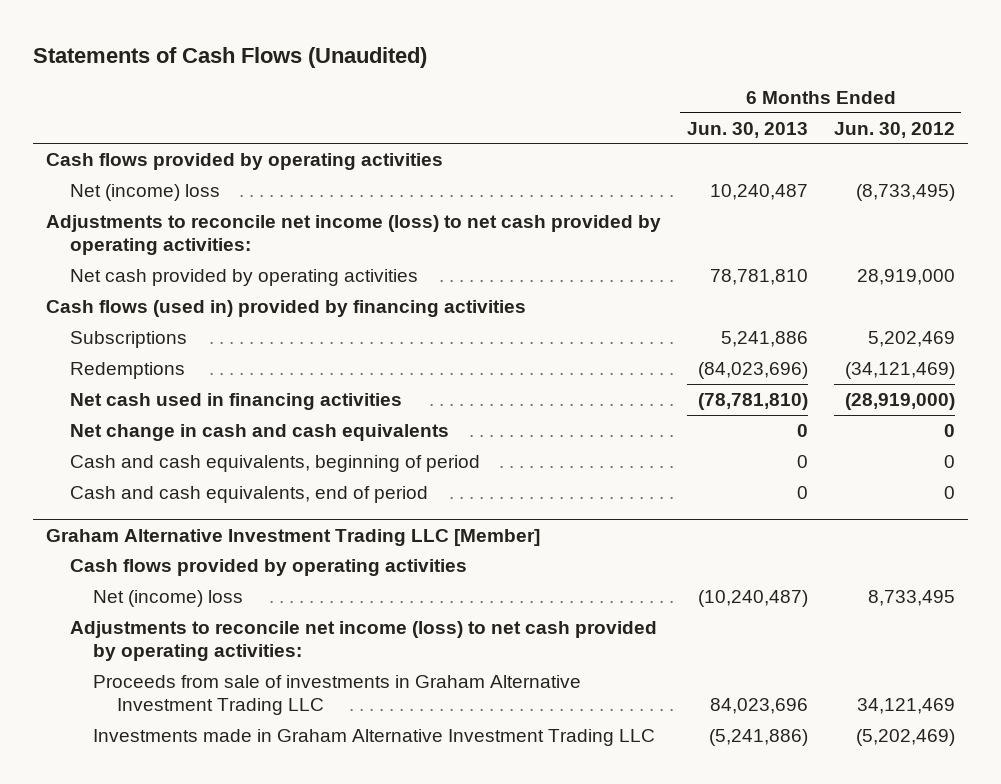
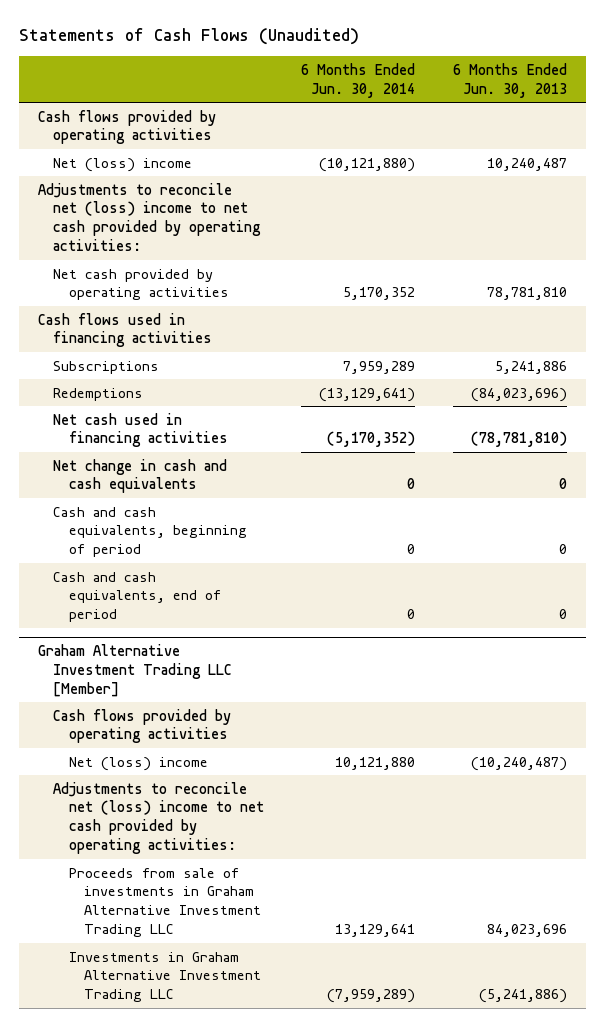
[833,121,955,138] Jun. 30, 2012 -> none
none -> [301,62,416,98] 6 Months Ended Jun. 30, 2014
[69,183,220,201] Net (income) loss -> [53,157,193,172] Net (loss) income
[46,214,662,256] Adjustments to reconcile net income (loss) to net cash provided by operating activities: -> [37,182,262,252] Adjustments to reconcile net (loss) income to net cash provided by operating activities:
[46,299,527,317] Cash flows (used in) provided by financing activities -> [37,312,213,348] Cash flows used in financing activities
[93,589,244,607] Net (income) loss -> [68,756,208,771] Net (loss) income
[69,620,657,662] Adjustments to reconcile net income (loss) to net cash provided by operating activities: -> [53,781,264,855] Adjustments to reconcile net (loss) income to net cash provided by operating activities:
[93,728,656,746] Investments made in Graham Alternative Investment Trading LLC -> [68,951,261,1003] Investments in Graham Alternative Investment Trading LLC

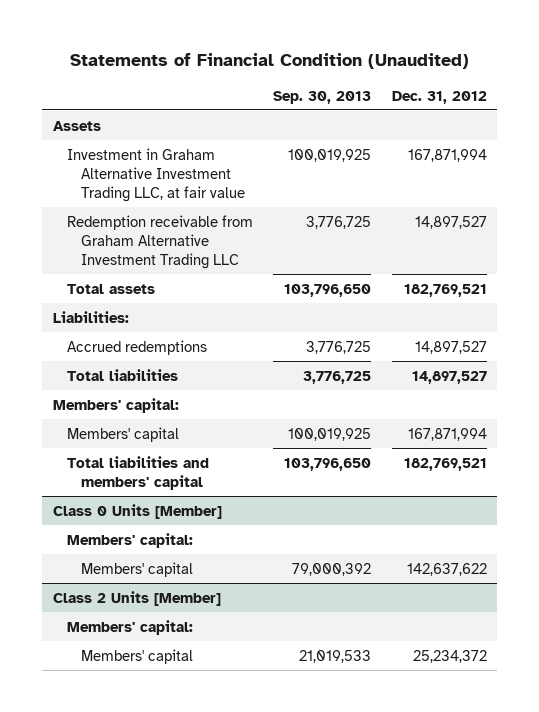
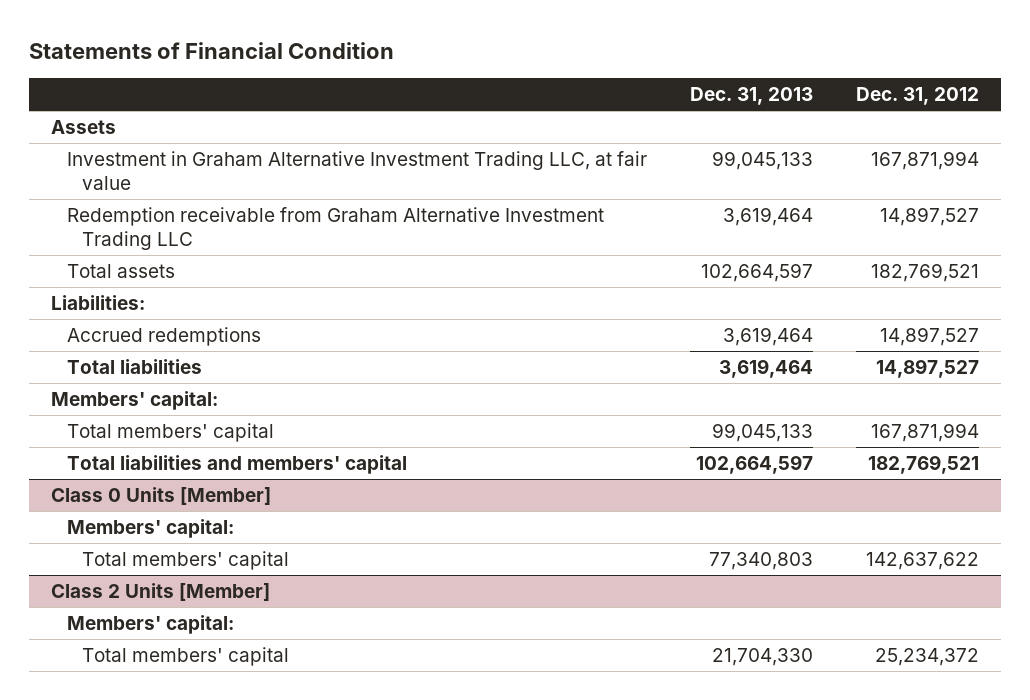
[69,52,469,69] Statements of Financial Condition (Unaudited) -> [29,42,395,60] Statements of Financial Condition
[273,90,372,104] Sep. 30, 2013 -> none
none -> [689,87,813,106] Dec. 31, 2013
[66,426,179,442] Members' capital -> [66,423,274,443] Total members' capital
[80,561,193,577] Members' capital -> [82,551,290,571] Total members' capital
[80,648,193,664] Members' capital -> [82,647,290,667] Total members' capital

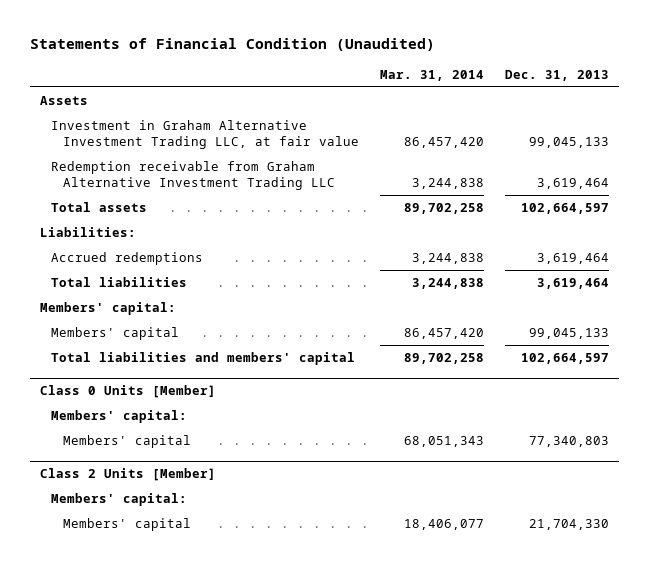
[29,42,395,60] Statements of Financial Condition -> [29,38,435,52] Statements of Financial Condition (Unaudited)
[856,87,980,106] Dec. 31, 2012 -> none
none -> [379,69,484,81] Mar. 31, 2014
[66,423,274,443] Total members' capital -> [51,327,180,341] Members' capital
[82,551,290,571] Total members' capital -> [62,435,191,449] Members' capital
[82,647,290,667] Total members' capital -> [62,518,191,532] Members' capital

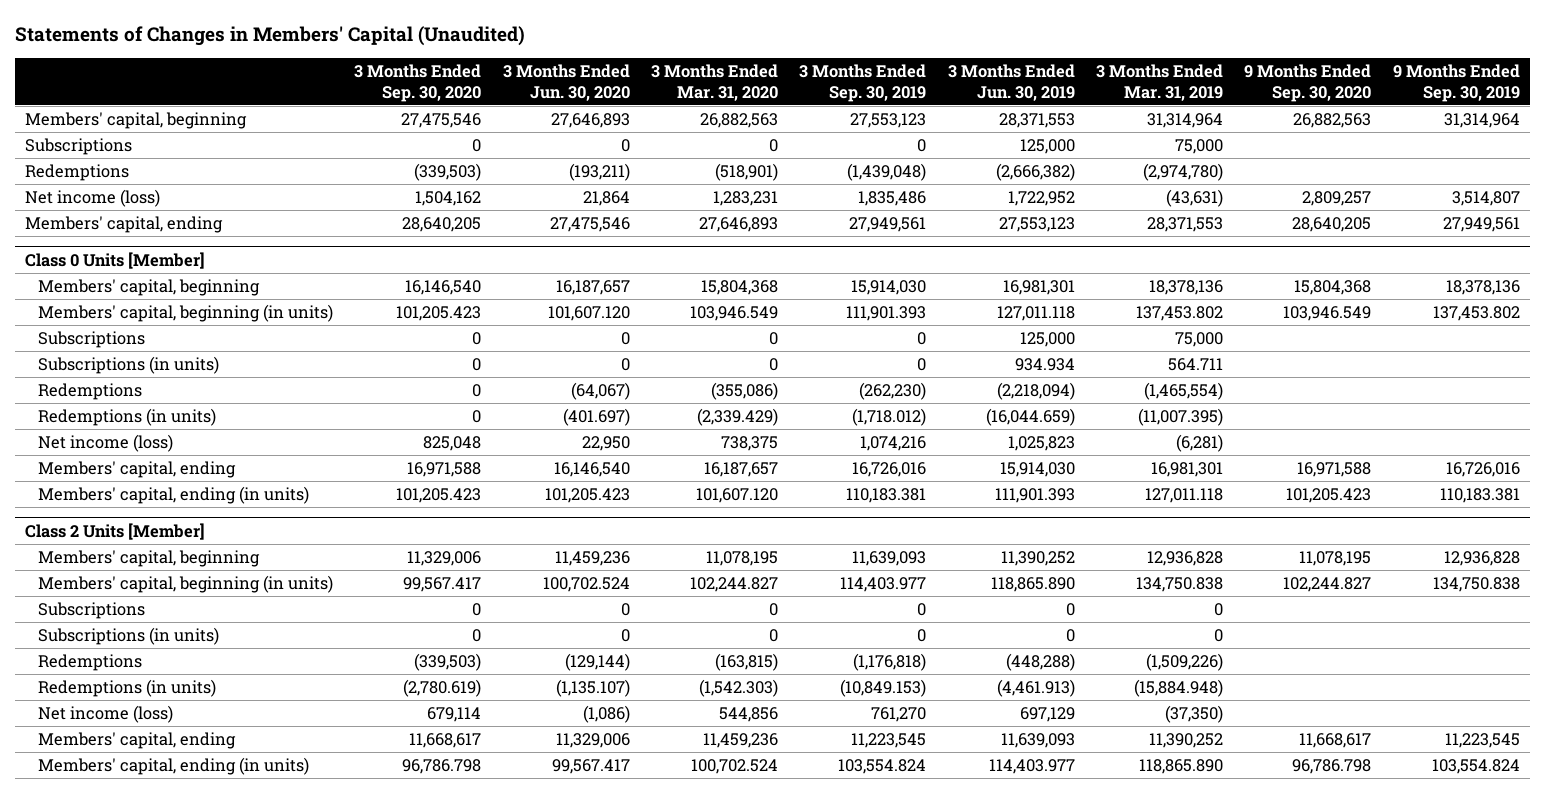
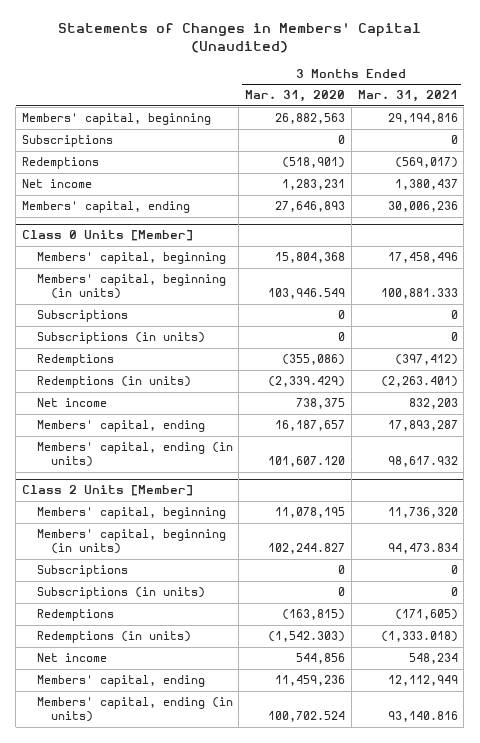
[354,63,482,102] 3 Months Ended Sep. 30, 2020 -> none
[502,63,630,101] 3 Months Ended Jun. 30, 2020 -> none
[799,63,927,102] 3 Months Ended Sep. 30, 2019 -> none
[947,63,1075,101] 3 Months Ended Jun. 30, 2019 -> none
[1096,63,1224,101] 3 Months Ended Mar. 31, 2019 -> none
[1244,63,1372,102] 9 Months Ended Sep. 30, 2020 -> none
[1392,63,1520,102] 9 Months Ended Sep. 30, 2019 -> none
none -> [357,90,458,103] Mar. 31, 2021
[25,189,161,208] Net income (loss) -> [22,179,93,189] Net income
[37,434,173,453] Net income (loss) -> [36,398,107,408] Net income
[37,705,173,724] Net income (loss) -> [36,653,107,663] Net income

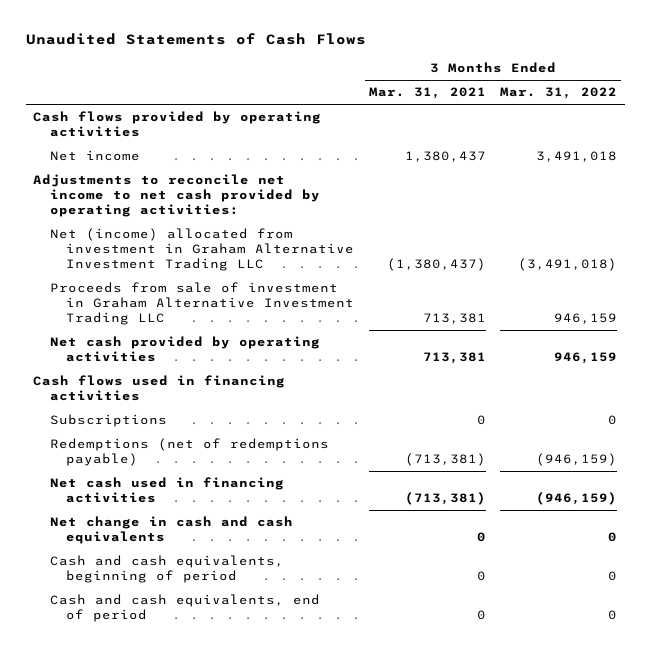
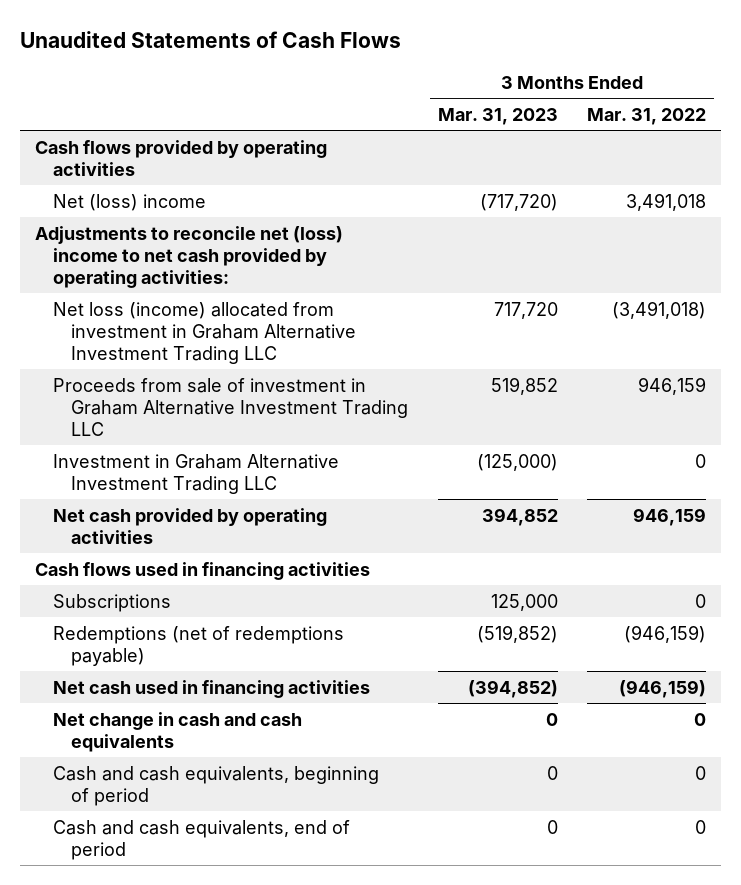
[368,87,486,100] Mar. 31, 2021 -> none
none -> [437,107,558,125] Mar. 31, 2023
[49,150,140,162] Net income -> [53,193,207,211] Net (loss) income
[33,174,320,218] Adjustments to reconcile net income to net cash provided by operating activities: -> [34,225,343,288] Adjustments to reconcile net (loss) income to net cash provided by operating activities:
[49,228,355,272] Net (income) allocated from investment in Graham Alternative Investment Trading LLC -> [53,301,357,364] Net loss (income) allocated from investment in Graham Alternative Investment Trading LLC
none -> [53,453,340,494] Investment in Graham Alternative Investment Trading LLC

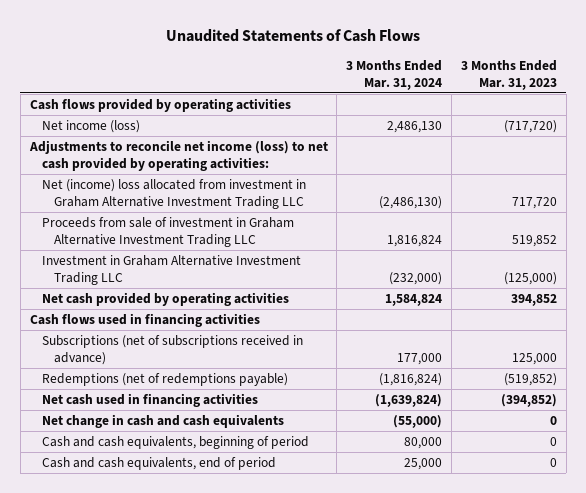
[587,107,707,125] Mar. 31, 2022 -> none
none -> [346,60,443,90] 3 Months Ended Mar. 31, 2024
[53,193,207,211] Net (loss) income -> [41,120,140,134] Net income (loss)
[34,225,343,288] Adjustments to reconcile net (loss) income to net cash provided by operating activities: -> [28,140,328,171] Adjustments to reconcile net income (loss) to net cash provided by operating activities:
[53,301,357,364] Net loss (income) allocated from investment in Graham Alternative Investment Trading LLC -> [41,179,306,209] Net (income) loss allocated from investment in Graham Alternative Investment Trading LLC
[53,593,172,612] Subscriptions -> [41,335,303,365] Subscriptions (net of subscriptions received in advance)

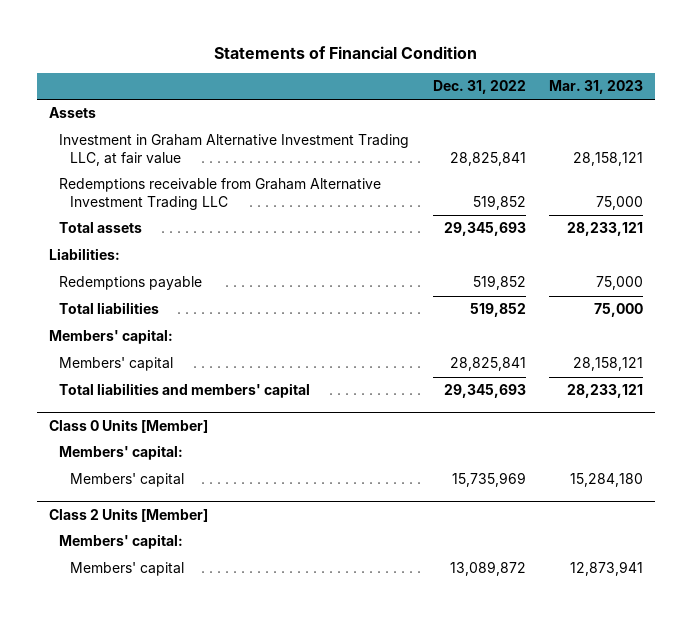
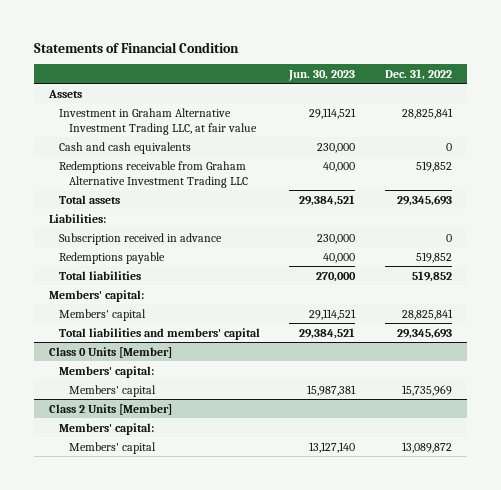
[549,79,644,94] Mar. 31, 2023 -> none
none -> [288,70,356,82] Jun. 30, 2023
none -> [58,141,191,154] Cash and cash equivalents
none -> [58,232,222,245] Subscription received in advance

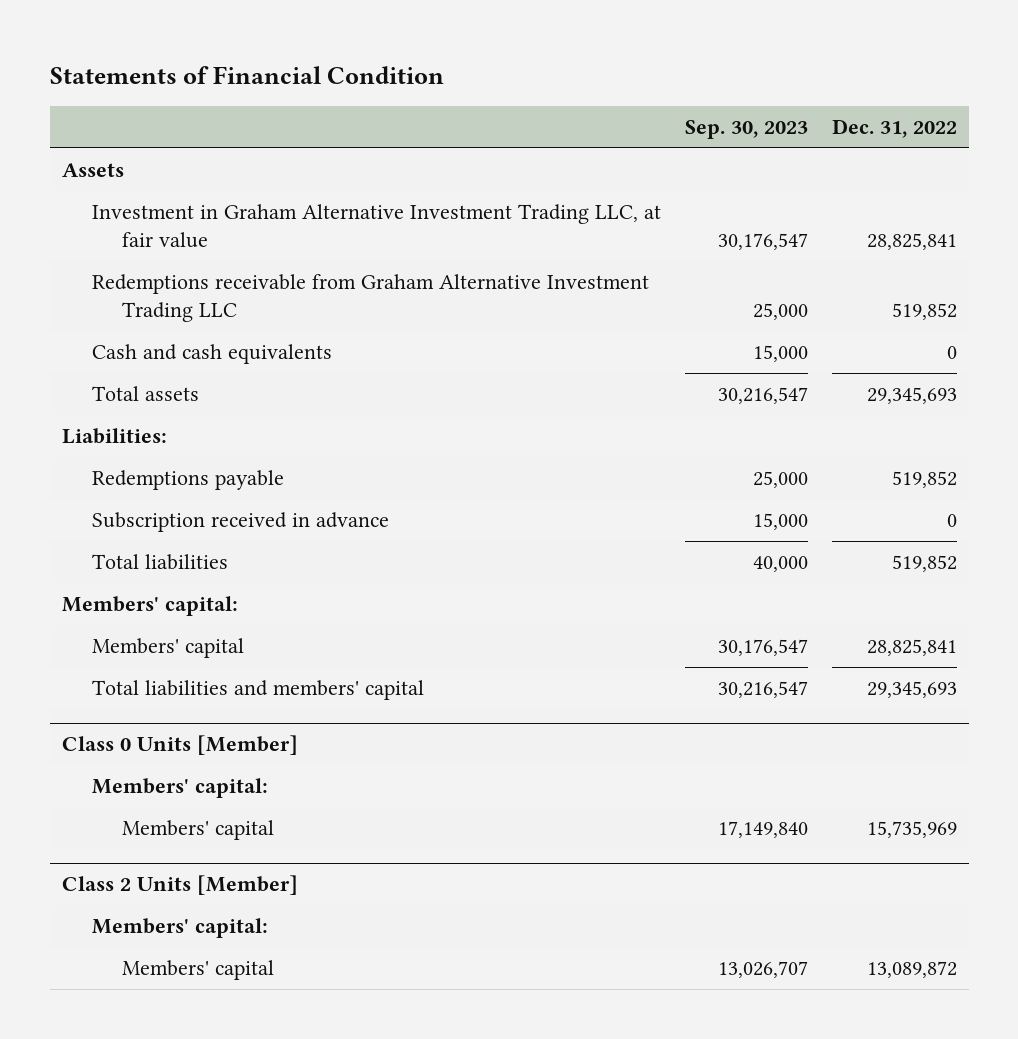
[288,70,356,82] Jun. 30, 2023 -> none
none -> [684,119,808,139] Sep. 30, 2023
[58,141,191,154] Cash and cash equivalents -> [91,343,332,364] Cash and cash equivalents
[58,232,222,245] Subscription received in advance -> [91,511,389,532] Subscription received in advance

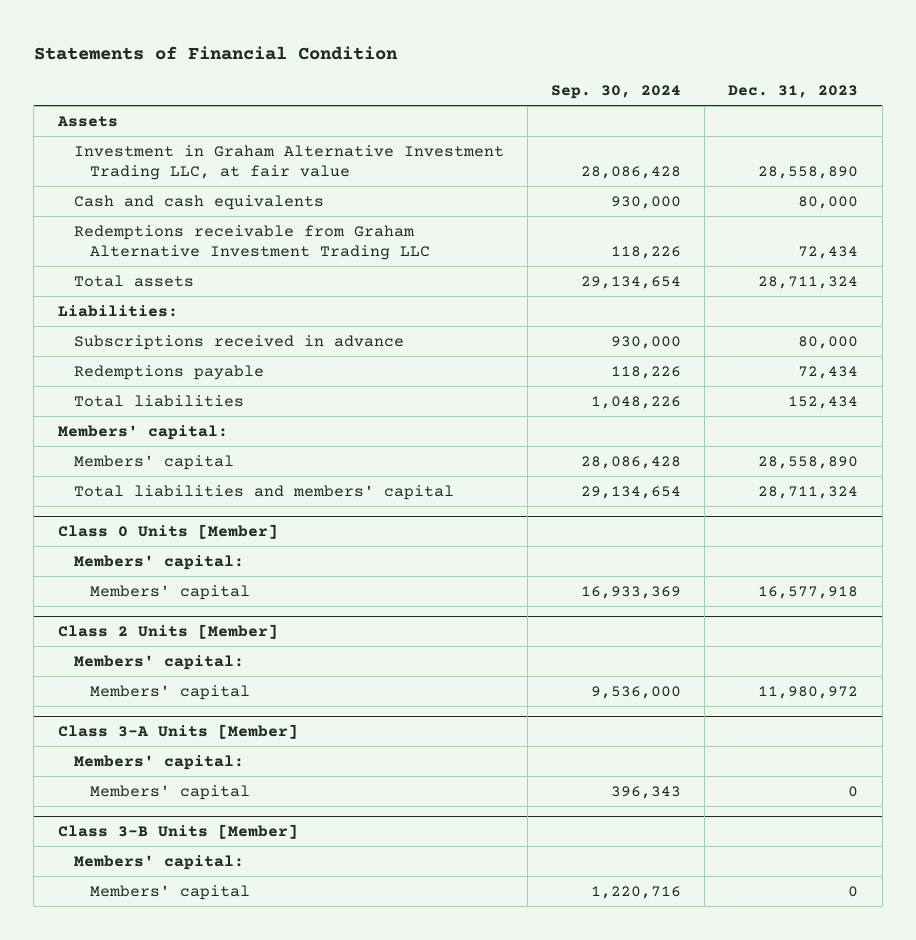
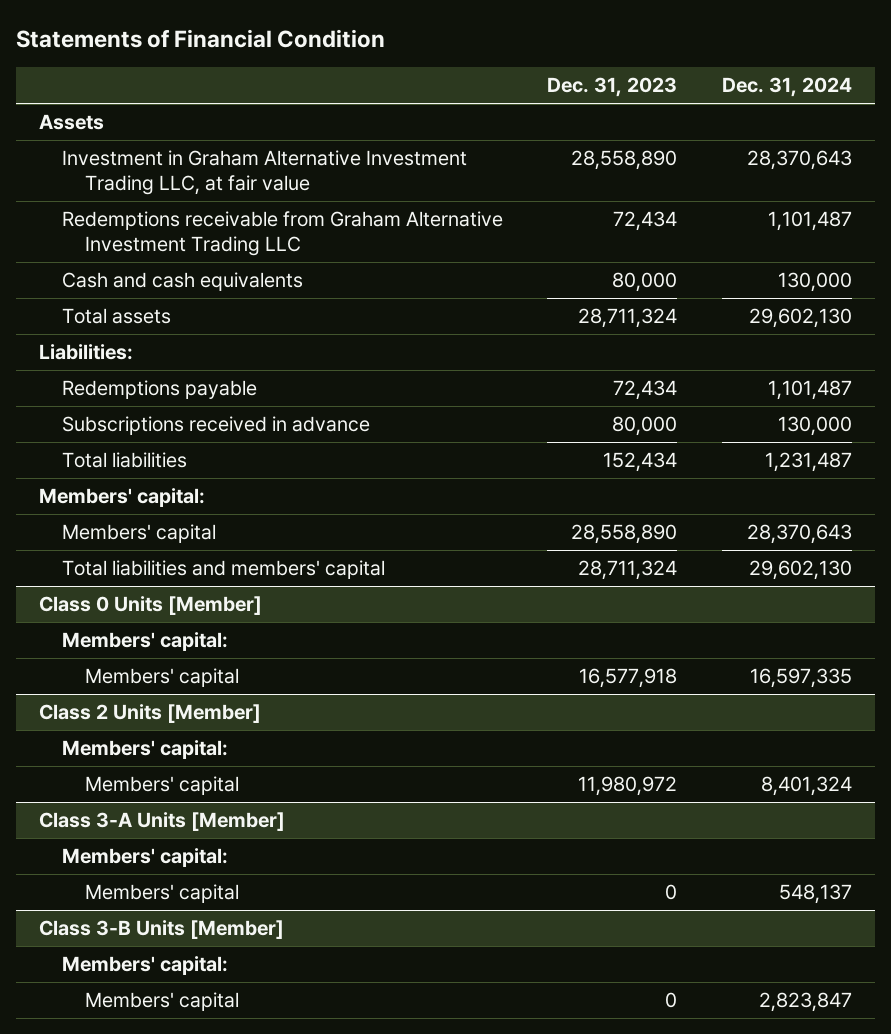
[551,85,682,100] Sep. 30, 2024 -> none
none -> [722,77,853,98] Dec. 31, 2024
[73,194,324,210] Cash and cash equivalents -> [61,272,303,292] Cash and cash equivalents
[73,334,404,350] Subscriptions received in advance -> [61,416,370,436] Subscriptions received in advance

